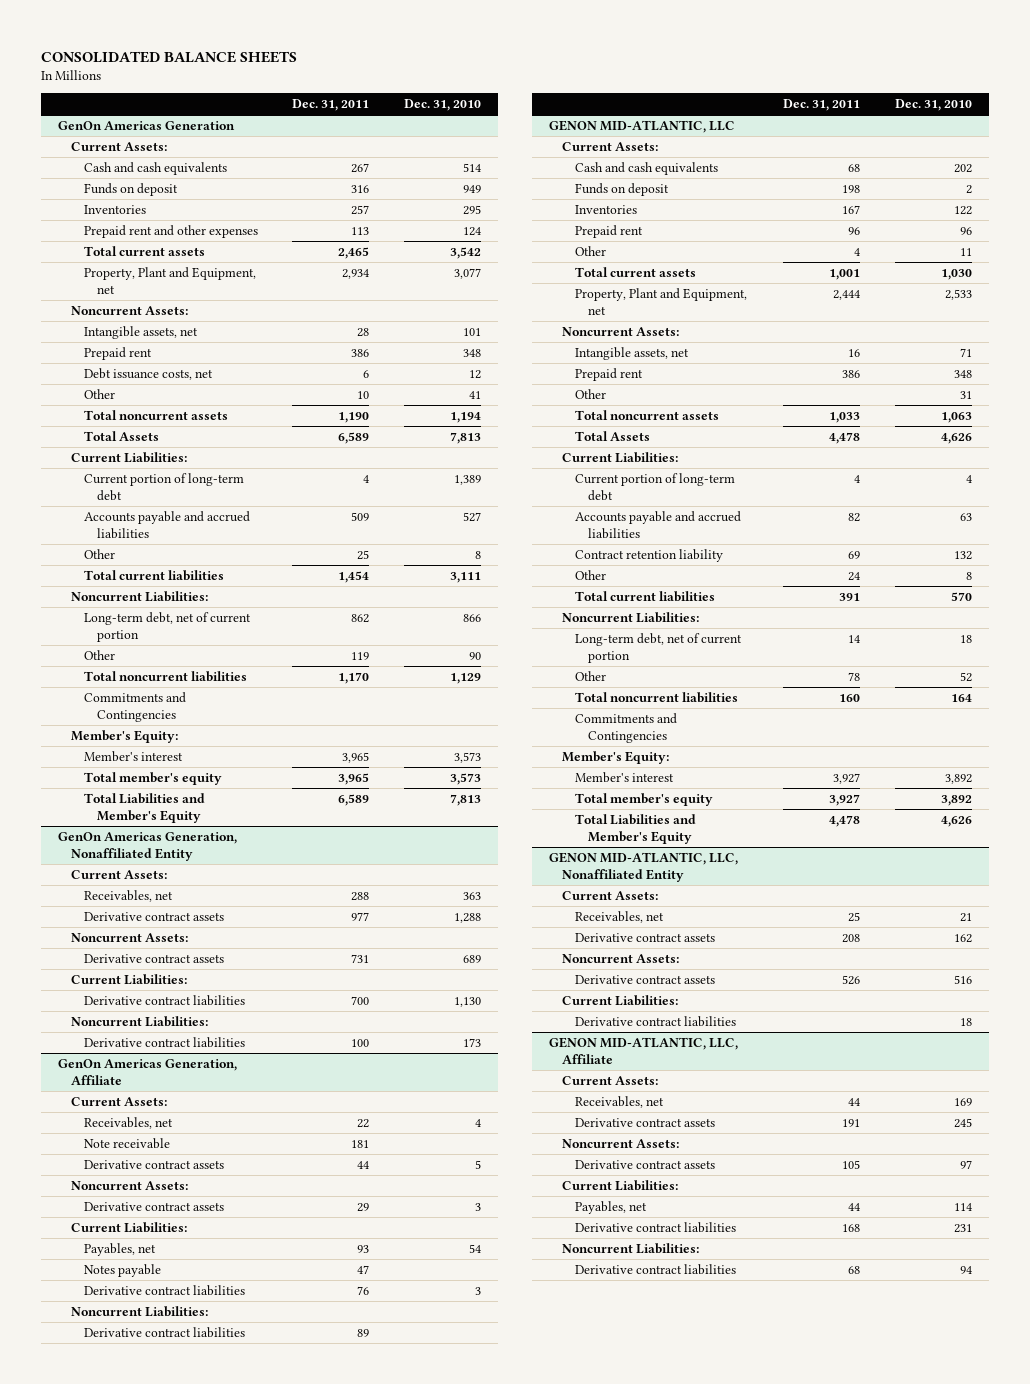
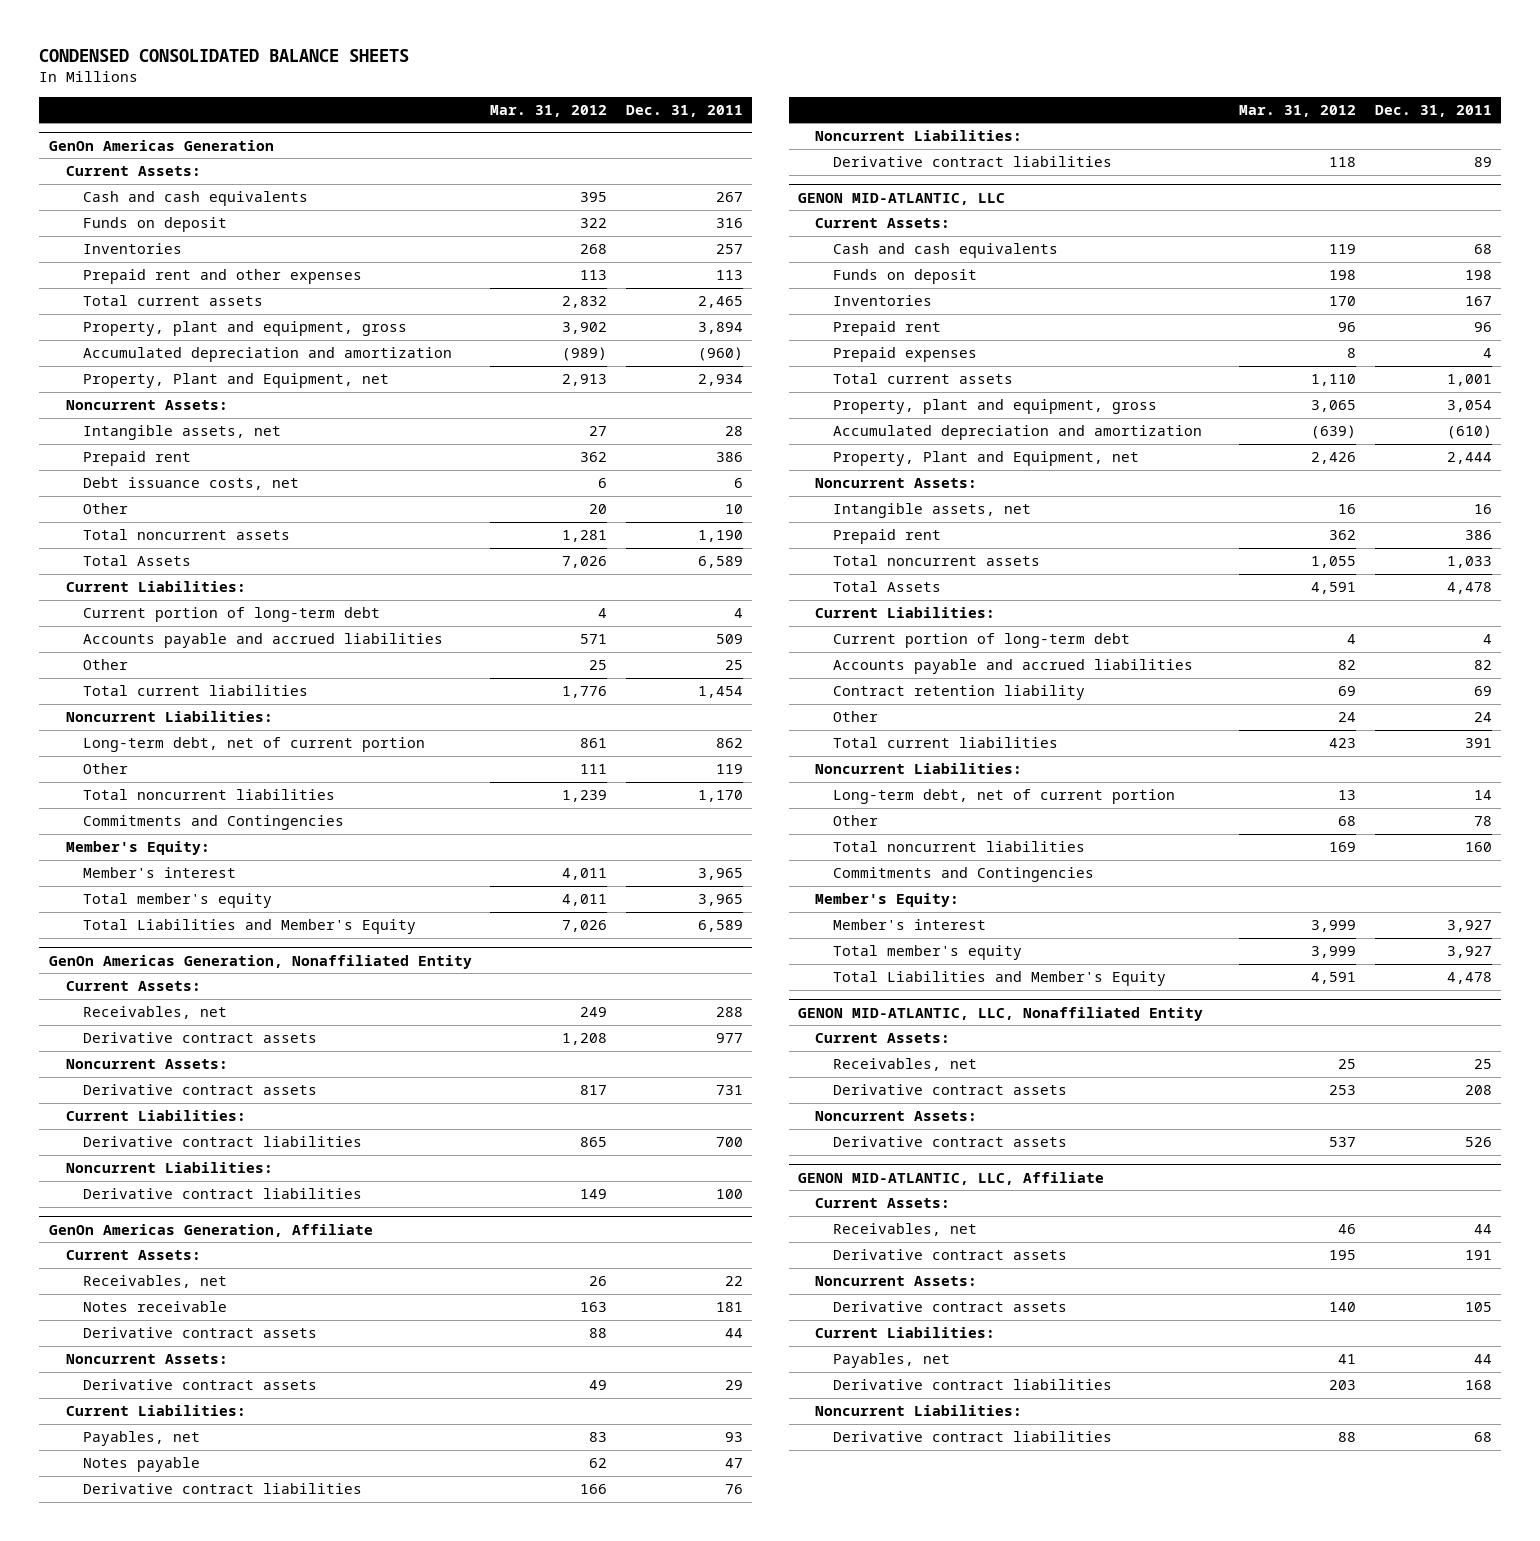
[41,50,298,63] CONSOLIDATED BALANCE SHEETS -> [39,49,410,63] CONDENSED CONSOLIDATED BALANCE SHEETS
[404,99,482,112] Dec. 31, 2010 -> none
none -> [490,104,608,117] Mar. 31, 2012
none -> [83,321,408,337] Property, plant and equipment, gross
none -> [83,347,453,363] Accumulated depreciation and amortization
[83,1137,170,1149] Note receivable -> [83,1301,228,1313] Notes receivable
[574,245,606,256] Other -> none
none -> [832,347,977,363] Prepaid expenses
none -> [832,399,1157,415] Property, plant and equipment, gross
none -> [832,425,1202,441] Accumulated depreciation and amortization
[574,388,606,399] Other -> none
[562,994,679,1006] Current Liabilities: -> none
[574,1015,736,1027] Derivative contract liabilities -> none

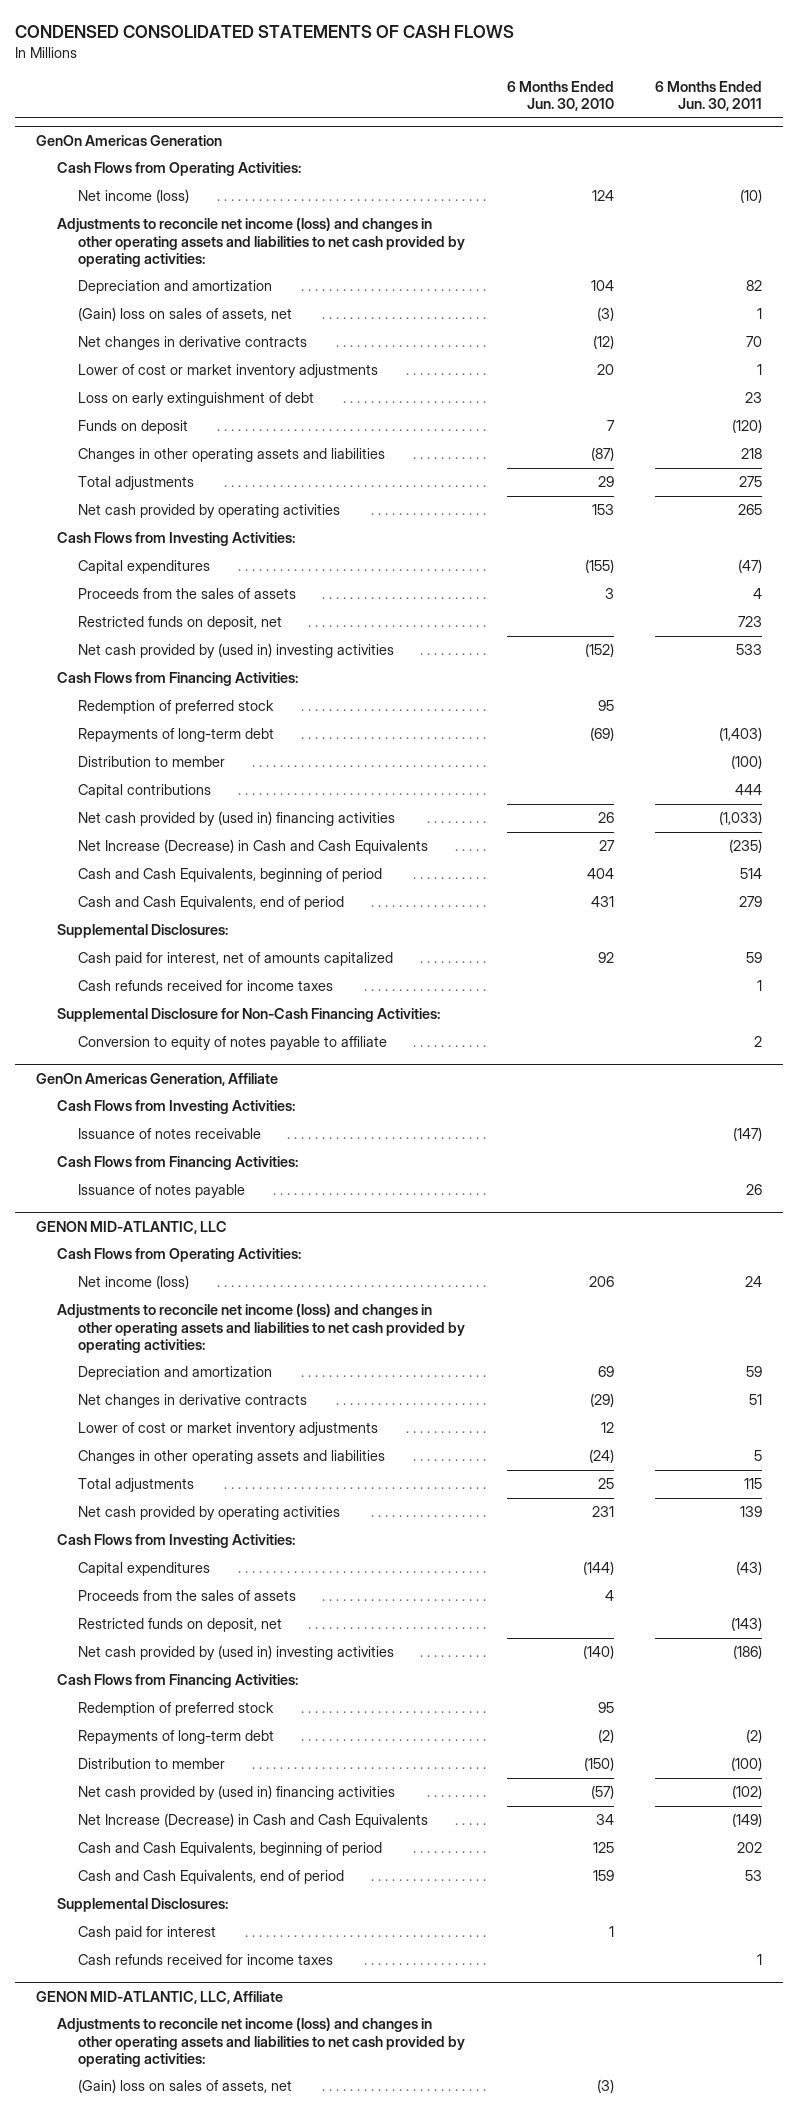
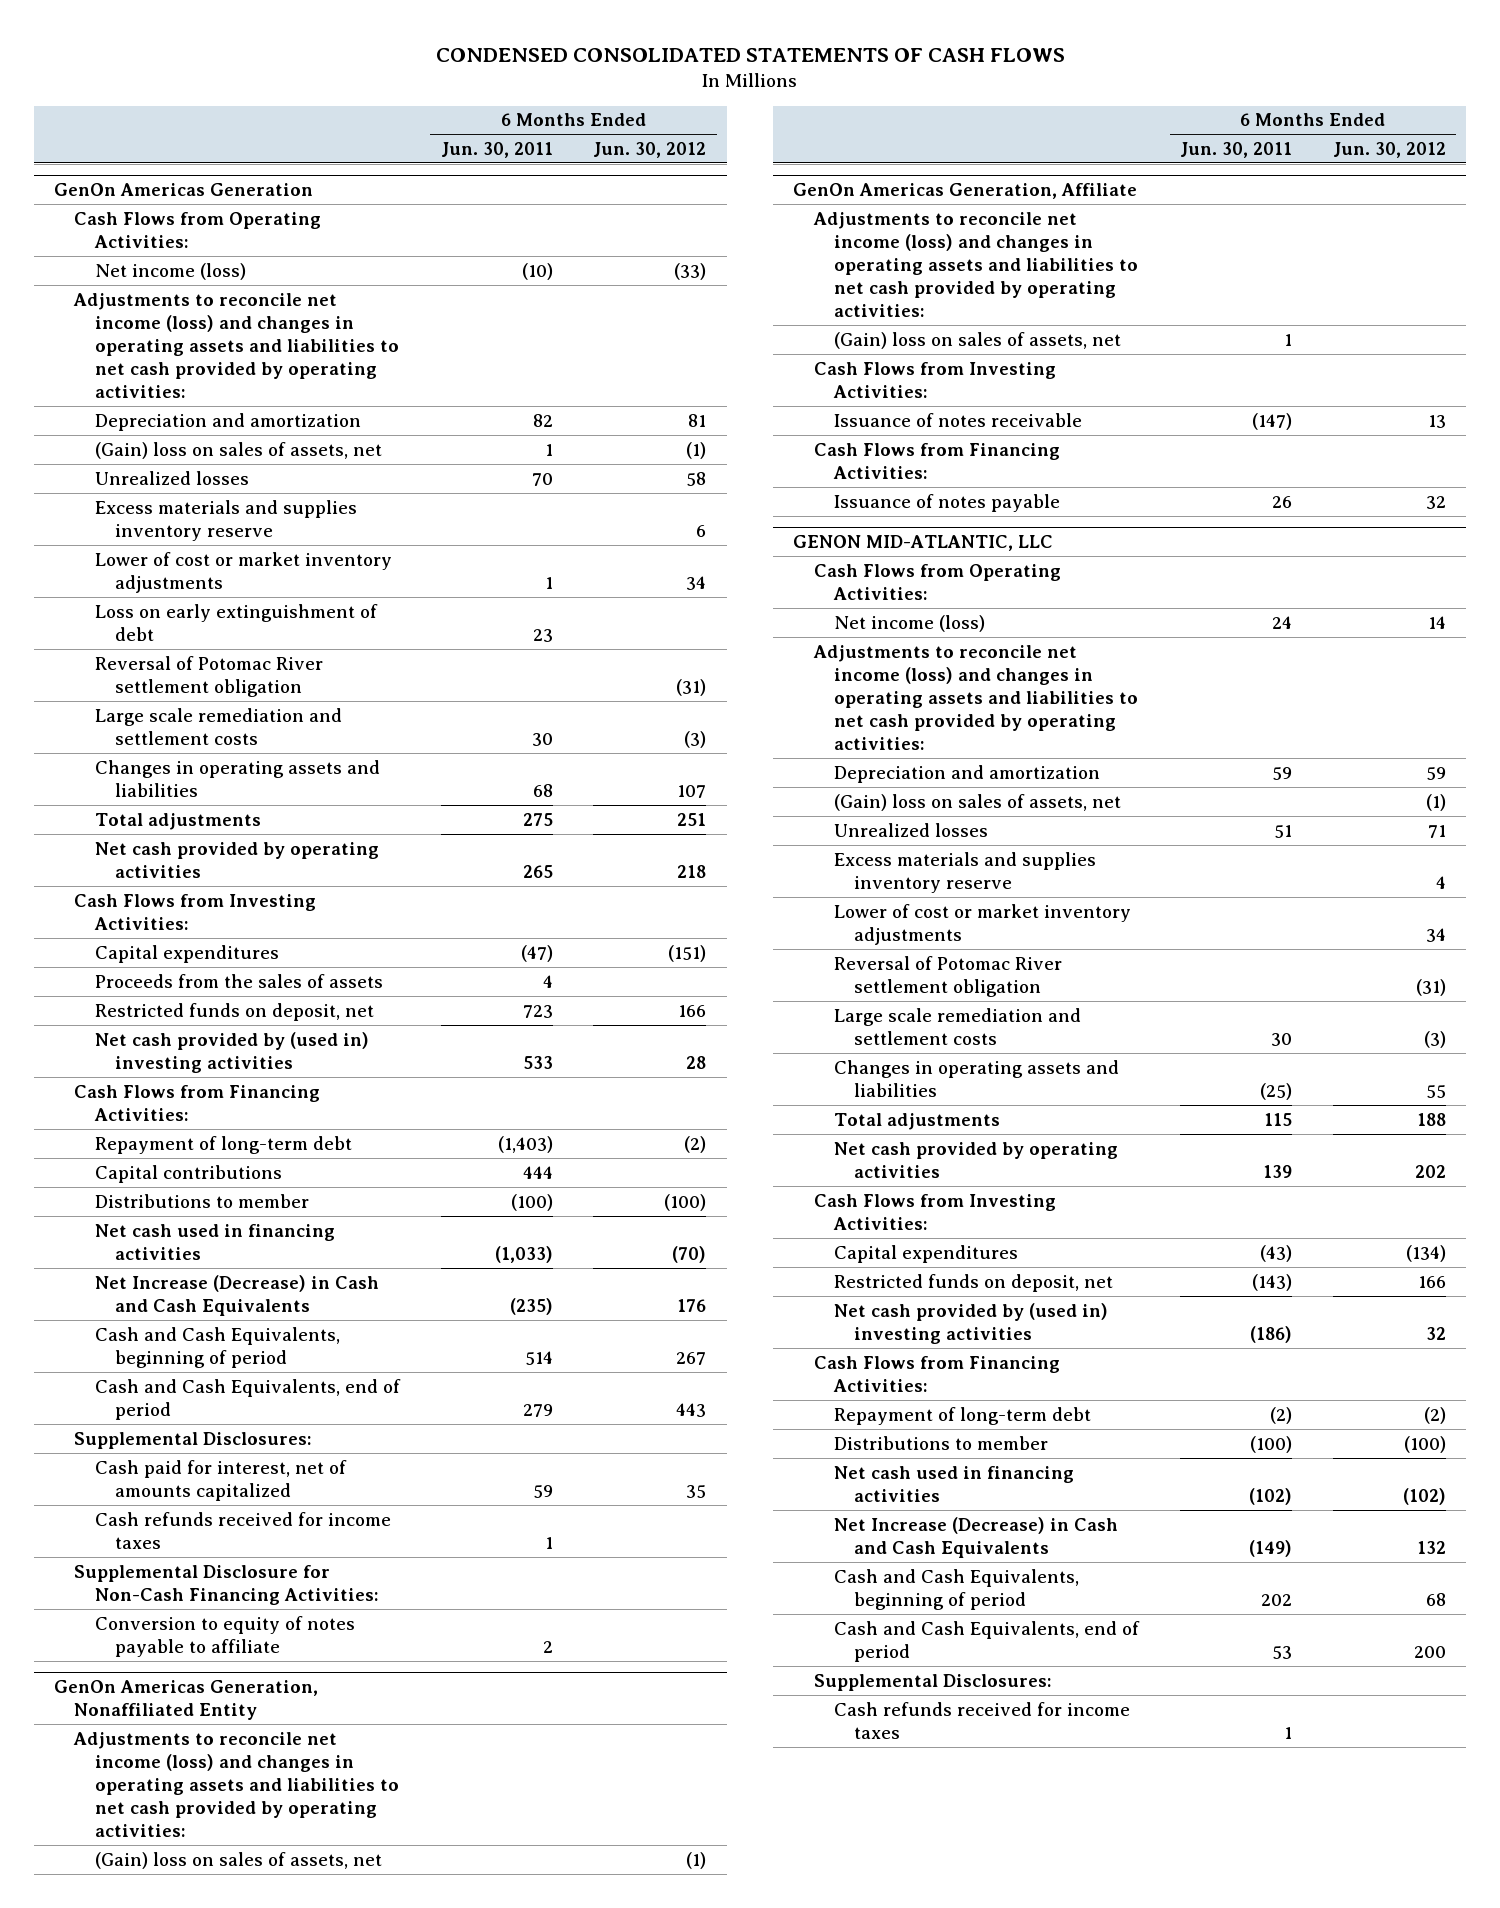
[506,80,614,111] 6 Months Ended Jun. 30, 2010 -> none
none -> [593,141,707,158] Jun. 30, 2012
[56,217,466,267] Adjustments to reconcile net income (loss) and changes in other operating assets and liabilities to net cash provided by operating activities: -> [73,292,399,398] Adjustments to reconcile net income (loss) and changes in operating assets and liabilities to net cash provided by operating activities:
[78,336,308,351] Net changes in derivative contracts -> [94,470,249,485] Unrealized losses
none -> [94,499,357,541] Excess materials and supplies inventory reserve
[78,420,189,435] Funds on deposit -> none
none -> [94,655,323,697] Reversal of Potomac River settlement obligation
none -> [94,707,342,745] Large scale remediation and settlement costs
[78,448,386,463] Changes in other operating assets and liabilities -> [94,759,380,797] Changes in operating assets and liabilities
[740,448,762,460] 218 -> [532,783,553,797] 68
[78,700,275,715] Redemption of preferred stock -> none
[78,756,226,768] Distribution to member -> none
[78,728,275,743] Repayments of long-term debt -> [94,1135,352,1154] Repayment of long-term debt
none -> [94,1193,309,1208] Distributions to member
[78,811,396,827] Net cash provided by (used in) financing activities -> [94,1223,335,1260] Net cash used in financing activities
none -> [54,1680,319,1721] GenOn Americas Generation, Nonaffiliated Entity
none -> [73,1731,399,1837] Adjustments to reconcile net income (loss) and changes in operating assets and liabilities to net cash provided by operating activities:
none -> [94,1851,382,1869] (Gain) loss on sales of assets, net
none -> [812,211,1138,317] Adjustments to reconcile net income (loss) and changes in operating assets and liabilities to net cash provided by operating activities:
none -> [833,331,1121,349] (Gain) loss on sales of assets, net
[56,1303,466,1353] Adjustments to reconcile net income (loss) and changes in other operating assets and liabilities to net cash provided by operating activities: -> [812,644,1138,750] Adjustments to reconcile net income (loss) and changes in operating assets and liabilities to net cash provided by operating activities:
none -> [833,793,1121,811] (Gain) loss on sales of assets, net
[78,1394,308,1409] Net changes in derivative contracts -> [833,822,988,837] Unrealized losses
none -> [833,851,1096,893] Excess materials and supplies inventory reserve
none -> [833,955,1062,997] Reversal of Potomac River settlement obligation
none -> [833,1007,1081,1045] Large scale remediation and settlement costs
[78,1450,386,1465] Changes in other operating assets and liabilities -> [833,1059,1119,1097] Changes in operating assets and liabilities
[753,1450,762,1462] 5 -> [1259,1082,1292,1100] (25)
[78,1590,297,1602] Proceeds from the sales of assets -> none
[78,1702,275,1717] Redemption of preferred stock -> none
[78,1730,275,1745] Repayments of long-term debt -> [833,1406,1091,1425] Repayment of long-term debt
[78,1758,226,1770] Distribution to member -> [833,1435,1048,1450] Distributions to member
[78,1785,396,1801] Net cash provided by (used in) financing activities -> [833,1465,1074,1502] Net cash used in financing activities
[78,1926,217,1941] Cash paid for interest -> none
[35,1990,283,2004] GENON MID-ATLANTIC, LLC, Affiliate -> none
[56,2017,466,2067] Adjustments to reconcile net income (loss) and changes in other operating assets and liabilities to net cash provided by operating activities: -> none
[78,2079,293,2094] (Gain) loss on sales of assets, net -> none

